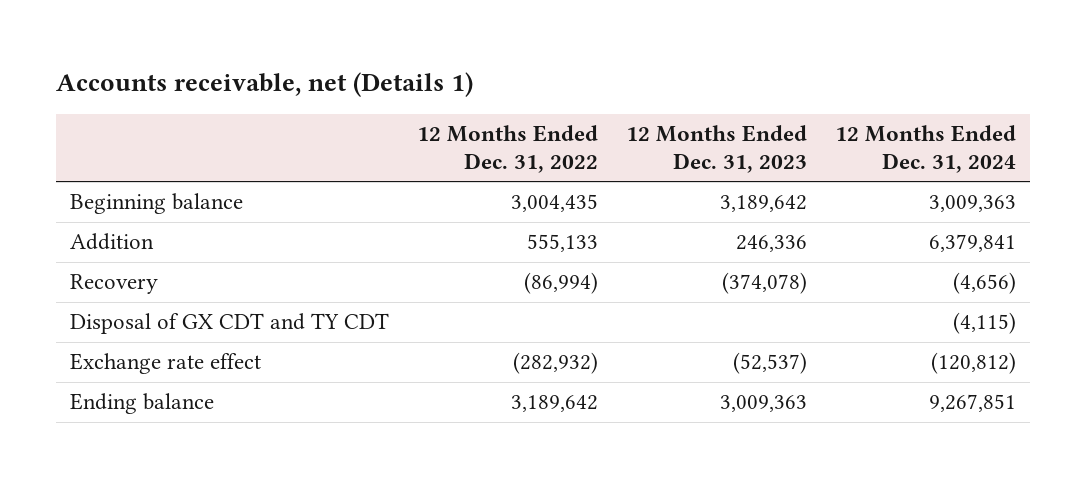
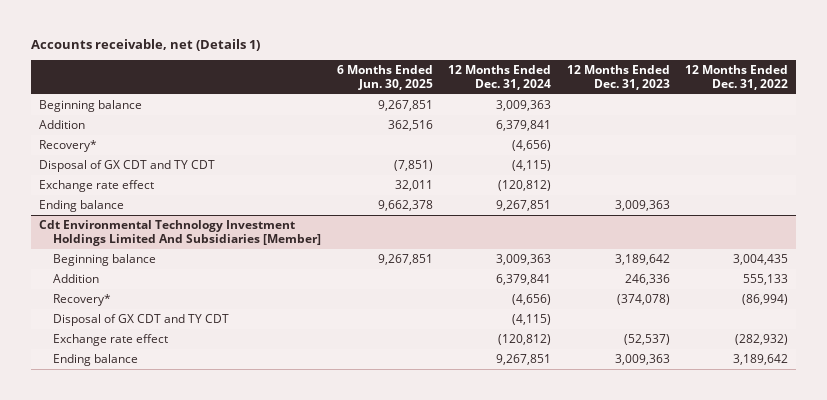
none -> [336,65,433,90] 6 Months Ended Jun. 30, 2025
none -> [39,100,143,113] Beginning balance
none -> [39,120,86,130] Addition
none -> [39,140,98,153] Recovery*
none -> [39,160,216,173] Disposal of GX CDT and TY CDT
none -> [39,180,155,193] Exchange rate effect
none -> [39,200,125,213] Ending balance
none -> [39,220,322,246] Cdt Environmental Technology Investment Holdings Limited And Subsidiaries [Member]
[69,274,158,295] Recovery -> [53,294,112,307] Recovery*

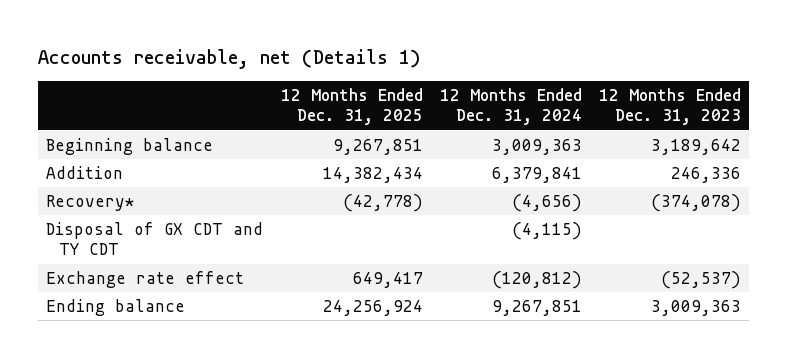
[336,65,433,90] 6 Months Ended Jun. 30, 2025 -> none
[685,65,789,90] 12 Months Ended Dec. 31, 2022 -> none
none -> [280,88,423,126] 12 Months Ended Dec. 31, 2025
[39,100,143,113] Beginning balance -> none
[39,120,86,130] Addition -> none
[39,140,98,153] Recovery* -> none
[39,160,216,173] Disposal of GX CDT and TY CDT -> none
[39,180,155,193] Exchange rate effect -> none
[39,200,125,213] Ending balance -> none
[39,220,322,246] Cdt Environmental Technology Investment Holdings Limited And Subsidiaries [Member] -> none

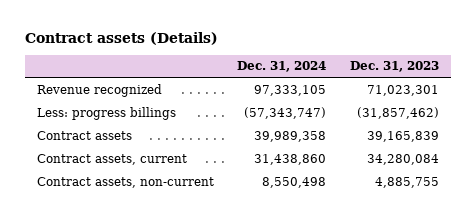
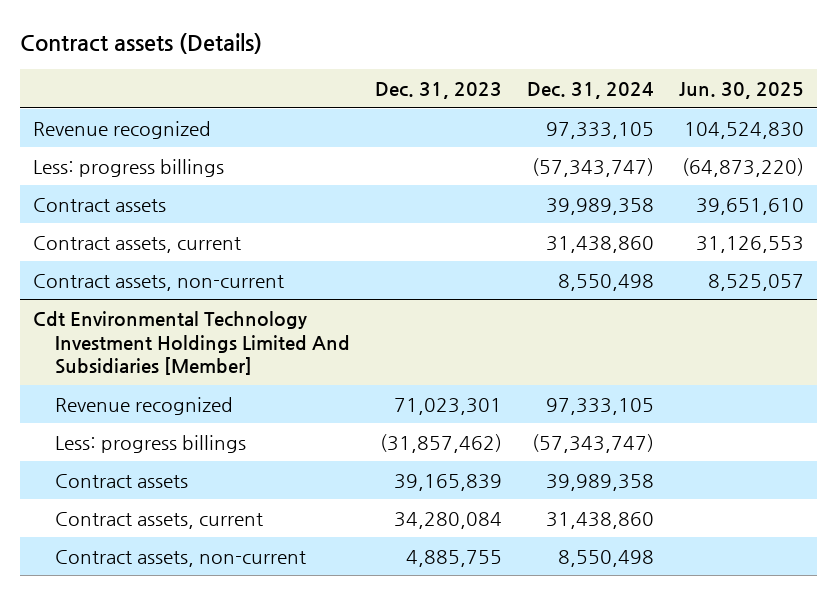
none -> [679,82,805,100] Jun. 30, 2025
none -> [32,120,211,139] Revenue recognized
none -> [32,158,224,177] Less: progress billings
none -> [32,197,166,212] Contract assets
none -> [32,235,241,253] Contract assets, current
none -> [32,273,284,291] Contract assets, non-current
none -> [32,310,351,376] Cdt Environmental Technology Investment Holdings Limited And Subsidiaries [Member]

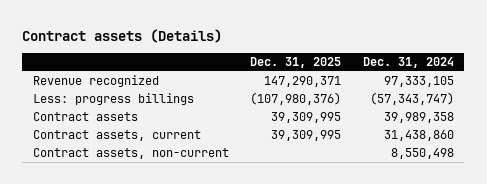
[375,82,503,100] Dec. 31, 2023 -> none
[679,82,805,100] Jun. 30, 2025 -> none
none -> [250,57,342,69] Dec. 31, 2025
[32,310,351,376] Cdt Environmental Technology Investment Holdings Limited And Subsidiaries [Member] -> none
[55,396,234,415] Revenue recognized -> none
[55,434,247,453] Less: progress billings -> none
[55,473,189,488] Contract assets -> none
[55,511,264,529] Contract assets, current -> none
[55,549,307,567] Contract assets, non-current -> none

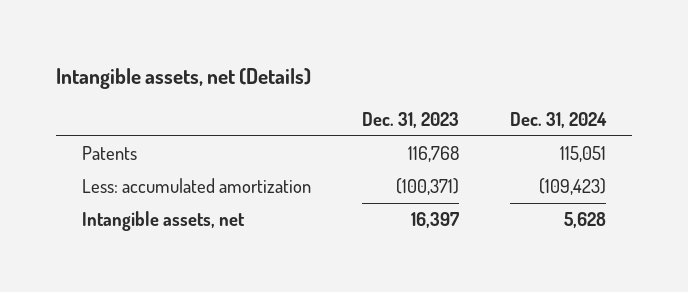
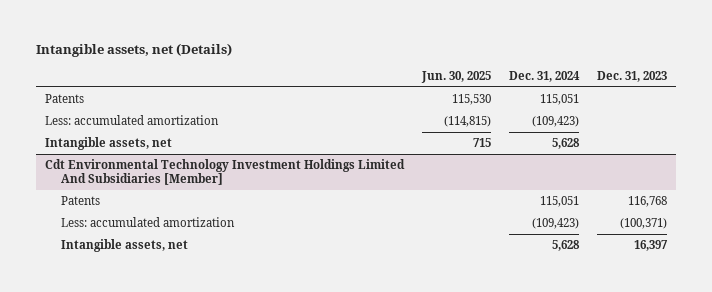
none -> [420,71,491,84] Jun. 30, 2025
none -> [44,93,84,103] Patents
none -> [44,114,219,125] Less: accumulated amortization
none -> [44,136,172,150] Intangible assets, net
none -> [44,158,405,186] Cdt Environmental Technology Investment Holdings Limited And Subsidiaries [Member]

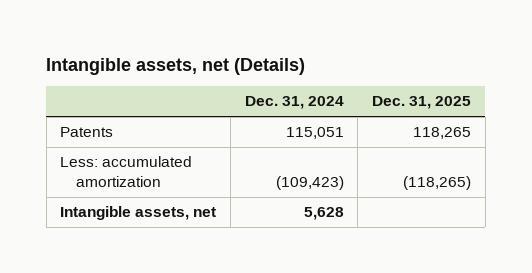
[420,71,491,84] Jun. 30, 2025 -> none
[597,71,668,83] Dec. 31, 2023 -> none
none -> [372,96,472,110] Dec. 31, 2025
[44,158,405,186] Cdt Environmental Technology Investment Holdings Limited And Subsidiaries [Member] -> none
[61,195,101,205] Patents -> none
[61,216,236,227] Less: accumulated amortization -> none
[61,238,189,252] Intangible assets, net -> none

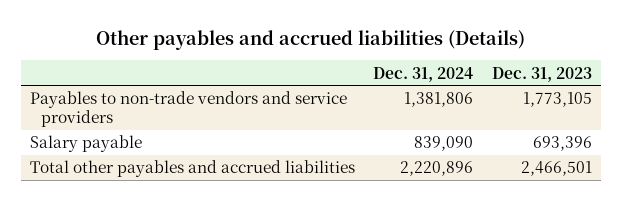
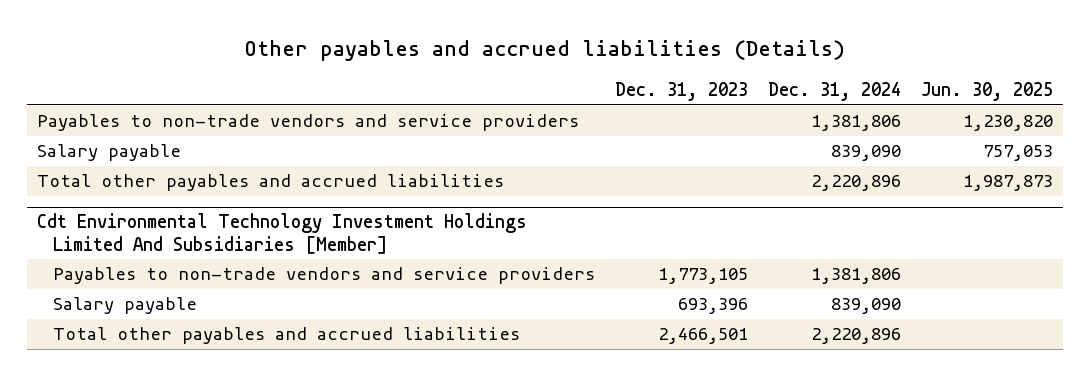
none -> [920,82,1053,102] Jun. 30, 2025
none -> [37,114,580,132] Payables to non-trade vendors and service providers
none -> [37,144,182,162] Salary payable
none -> [37,174,505,192] Total other payables and accrued liabilities
none -> [37,213,528,254] Cdt Environmental Technology Investment Holdings Limited And Subsidiaries [Member]

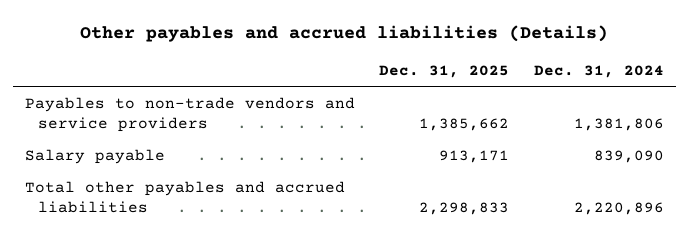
[614,82,748,102] Dec. 31, 2023 -> none
[920,82,1053,102] Jun. 30, 2025 -> none
none -> [379,64,510,78] Dec. 31, 2025
[37,213,528,254] Cdt Environmental Technology Investment Holdings Limited And Subsidiaries [Member] -> none
[52,267,595,285] Payables to non-trade vendors and service providers -> none
[52,297,197,315] Salary payable -> none
[52,327,520,345] Total other payables and accrued liabilities -> none

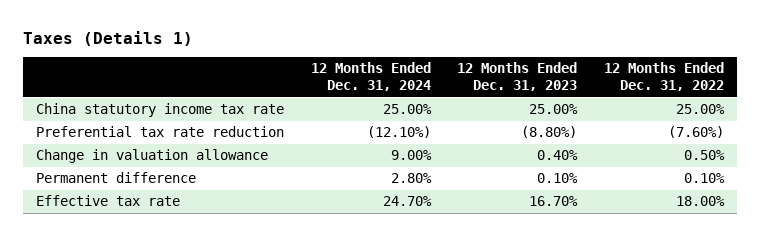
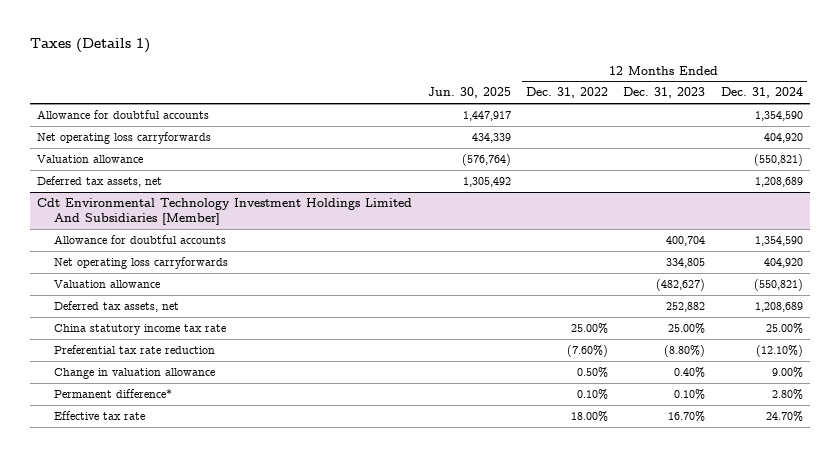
none -> [427,87,511,99] Jun. 30, 2025
none -> [37,110,210,120] Allowance for doubtful accounts
none -> [37,132,212,145] Net operating loss carryforwards
none -> [37,155,144,164] Valuation allowance
none -> [37,176,163,188] Deferred tax assets, net
none -> [37,198,413,226] Cdt Environmental Technology Investment Holdings Limited And Subsidiaries [Member]
none -> [54,235,227,245] Allowance for doubtful accounts
none -> [54,257,229,270] Net operating loss carryforwards
none -> [54,280,161,289] Valuation allowance
none -> [54,301,180,313] Deferred tax assets, net
[36,172,197,184] Permanent difference -> [54,389,173,399] Permanent difference*

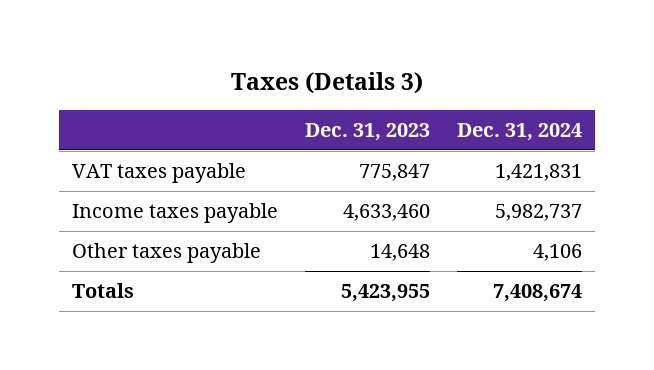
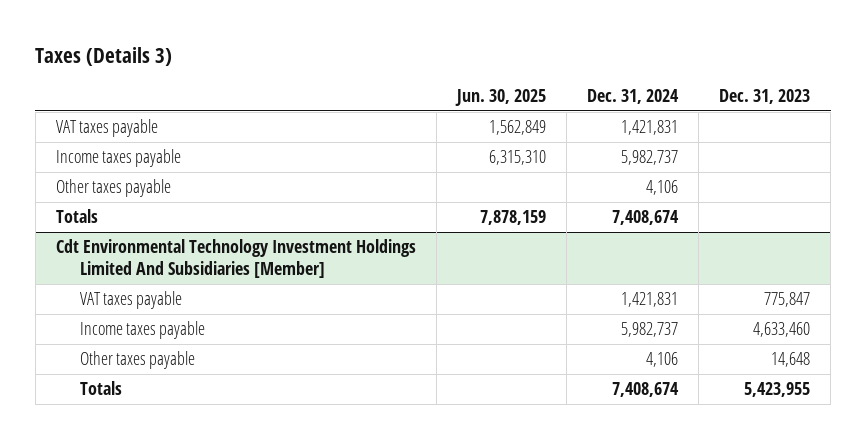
none -> [454,89,546,107] Jun. 30, 2025
none -> [55,119,158,138] VAT taxes payable
none -> [55,149,181,168] Income taxes payable
none -> [55,179,171,198] Other taxes payable
none -> [55,209,98,224] Totals
none -> [55,239,416,279] Cdt Environmental Technology Investment Holdings Limited And Subsidiaries [Member]

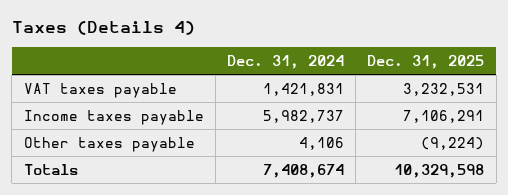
[35,47,173,67] Taxes (Details 3) -> [11,21,195,36] Taxes (Details 4)
[454,89,546,107] Jun. 30, 2025 -> none
[719,89,811,105] Dec. 31, 2023 -> none
none -> [367,54,485,69] Dec. 31, 2025
[55,239,416,279] Cdt Environmental Technology Investment Holdings Limited And Subsidiaries [Member] -> none
[80,291,183,310] VAT taxes payable -> none
[80,321,206,340] Income taxes payable -> none
[80,351,196,370] Other taxes payable -> none
[80,381,123,396] Totals -> none

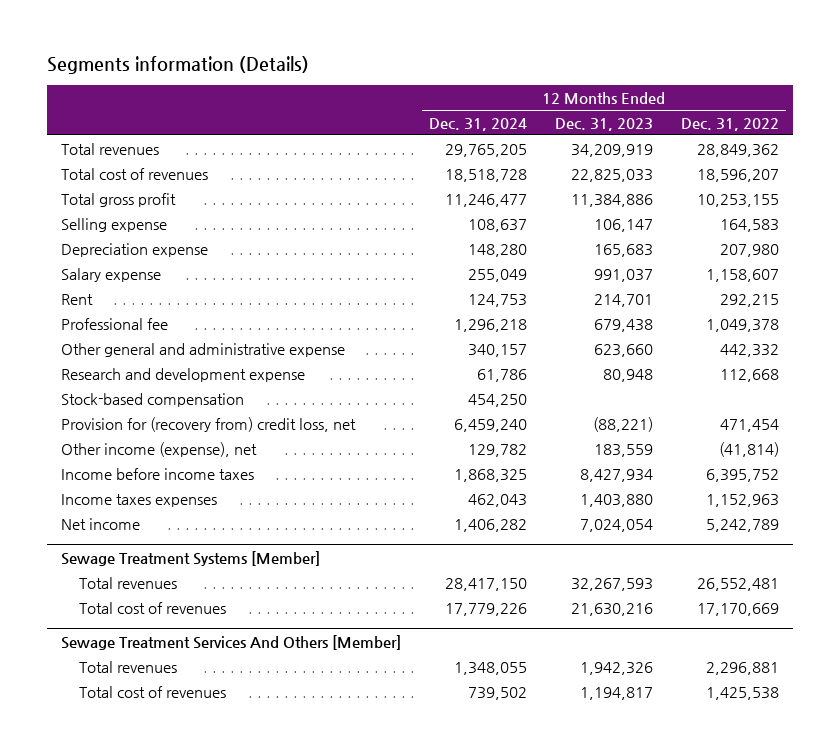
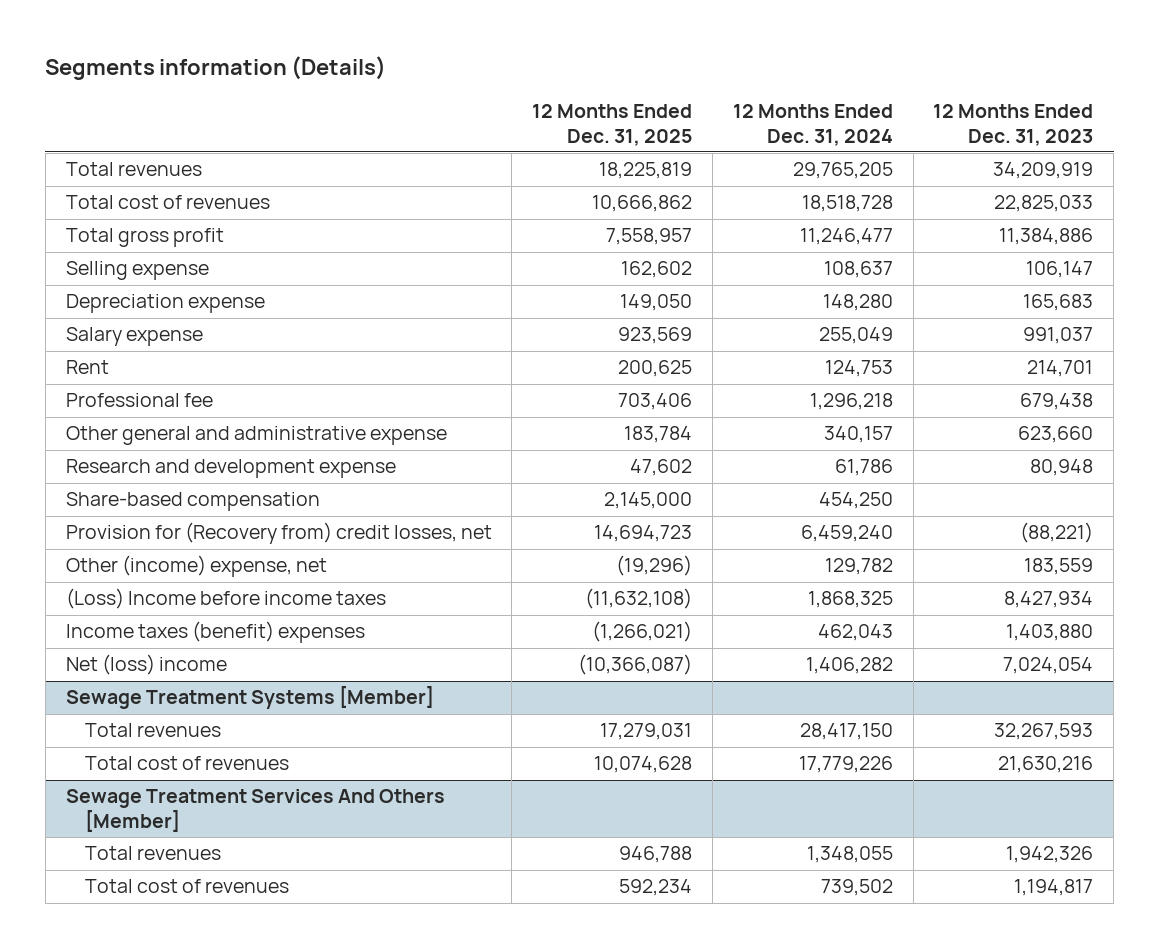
[680,117,779,131] Dec. 31, 2022 -> none
none -> [532,103,693,146] 12 Months Ended Dec. 31, 2025
[60,392,244,407] Stock-based compensation -> [65,492,320,512] Share-based compensation
[60,416,356,432] Provision for (recovery from) credit loss, net -> [65,522,492,545] Provision for (Recovery from) credit losses, net
[60,441,257,457] Other income (expense), net -> [65,555,327,578] Other (income) expense, net
[60,467,254,480] Income before income taxes -> [65,588,386,610] (Loss) Income before income taxes
[60,493,217,507] Income taxes expenses -> [65,621,365,644] Income taxes (benefit) expenses
[60,517,140,530] Net income -> [65,654,227,676] Net (loss) income

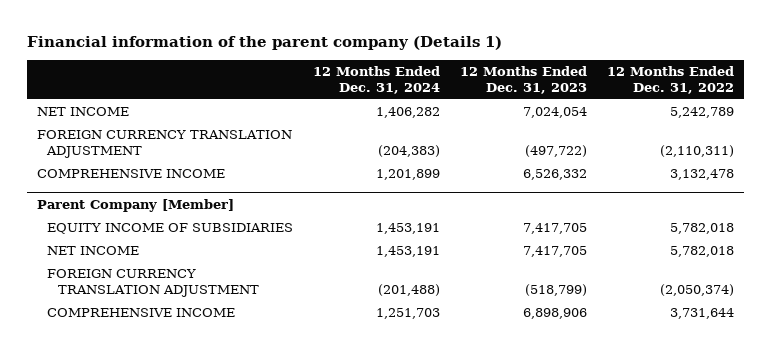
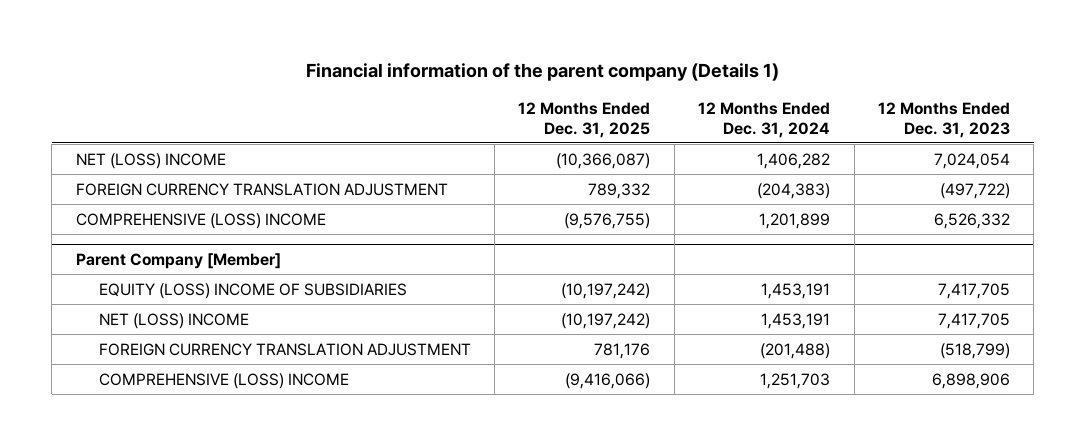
[606,66,734,94] 12 Months Ended Dec. 31, 2022 -> none
none -> [518,101,651,138] 12 Months Ended Dec. 31, 2025
[36,107,129,117] NET INCOME -> [75,152,226,169] NET (LOSS) INCOME
[36,169,225,179] COMPREHENSIVE INCOME -> [75,212,326,229] COMPREHENSIVE (LOSS) INCOME
[47,223,294,235] EQUITY INCOME OF SUBSIDIARIES -> [98,282,407,299] EQUITY (LOSS) INCOME OF SUBSIDIARIES
[47,246,140,256] NET INCOME -> [98,312,249,329] NET (LOSS) INCOME
[47,308,236,318] COMPREHENSIVE INCOME -> [98,372,349,389] COMPREHENSIVE (LOSS) INCOME

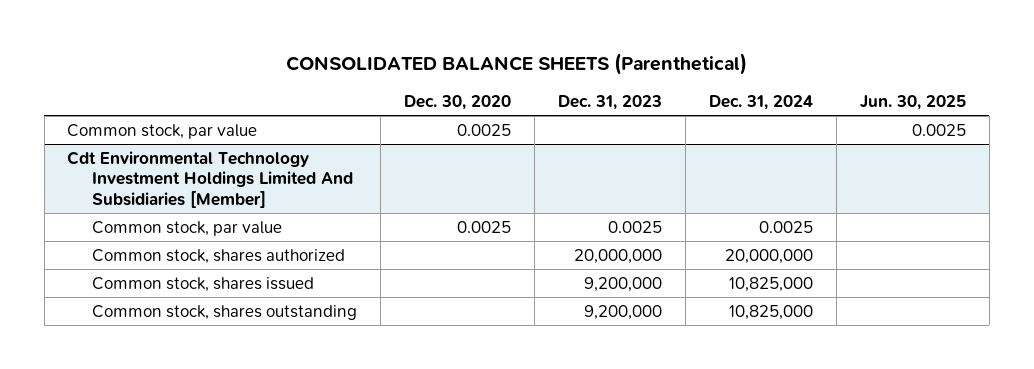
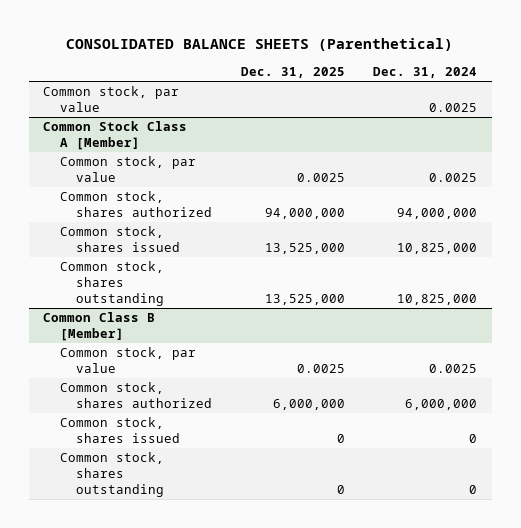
[404,95,512,111] Dec. 30, 2020 -> none
[558,95,663,111] Dec. 31, 2023 -> none
[860,95,967,111] Jun. 30, 2025 -> none
none -> [240,66,345,78] Dec. 31, 2025
[67,123,258,139] Common stock, par value -> none
[67,150,354,208] Cdt Environmental Technology Investment Holdings Limited And Subsidiaries [Member] -> none
none -> [43,121,188,150] Common Stock Class A [Member]
none -> [59,156,196,182] Common stock, par value
[725,248,814,264] 20,000,000 -> [397,207,478,219] 94,000,000
none -> [43,312,156,341] Common Class B [Member]
none -> [59,347,196,373] Common stock, par value
none -> [59,382,213,408] Common stock, shares authorized
none -> [59,417,181,443] Common stock, shares issued
none -> [59,452,165,497] Common stock, shares outstanding

